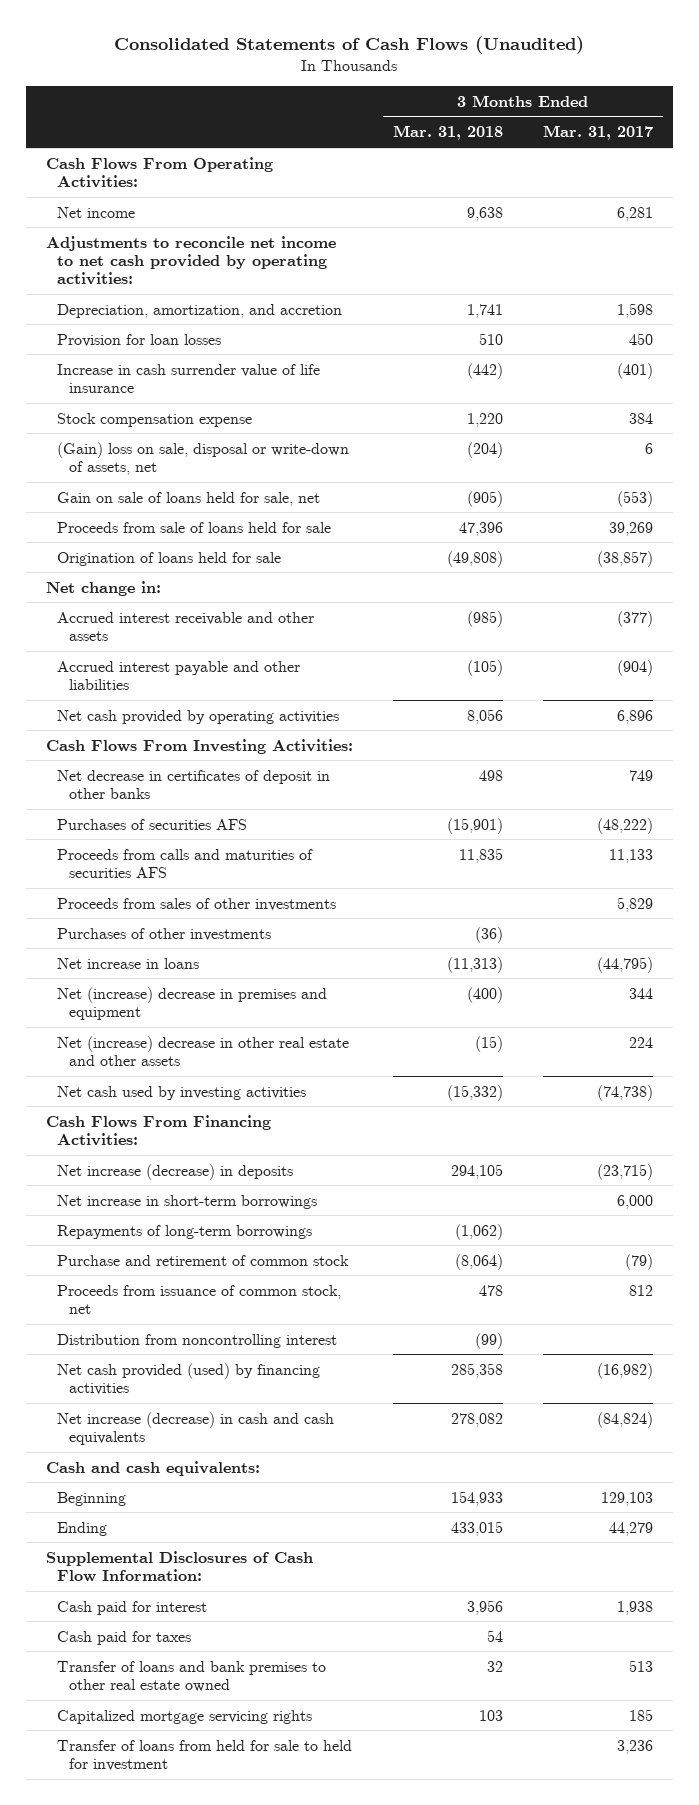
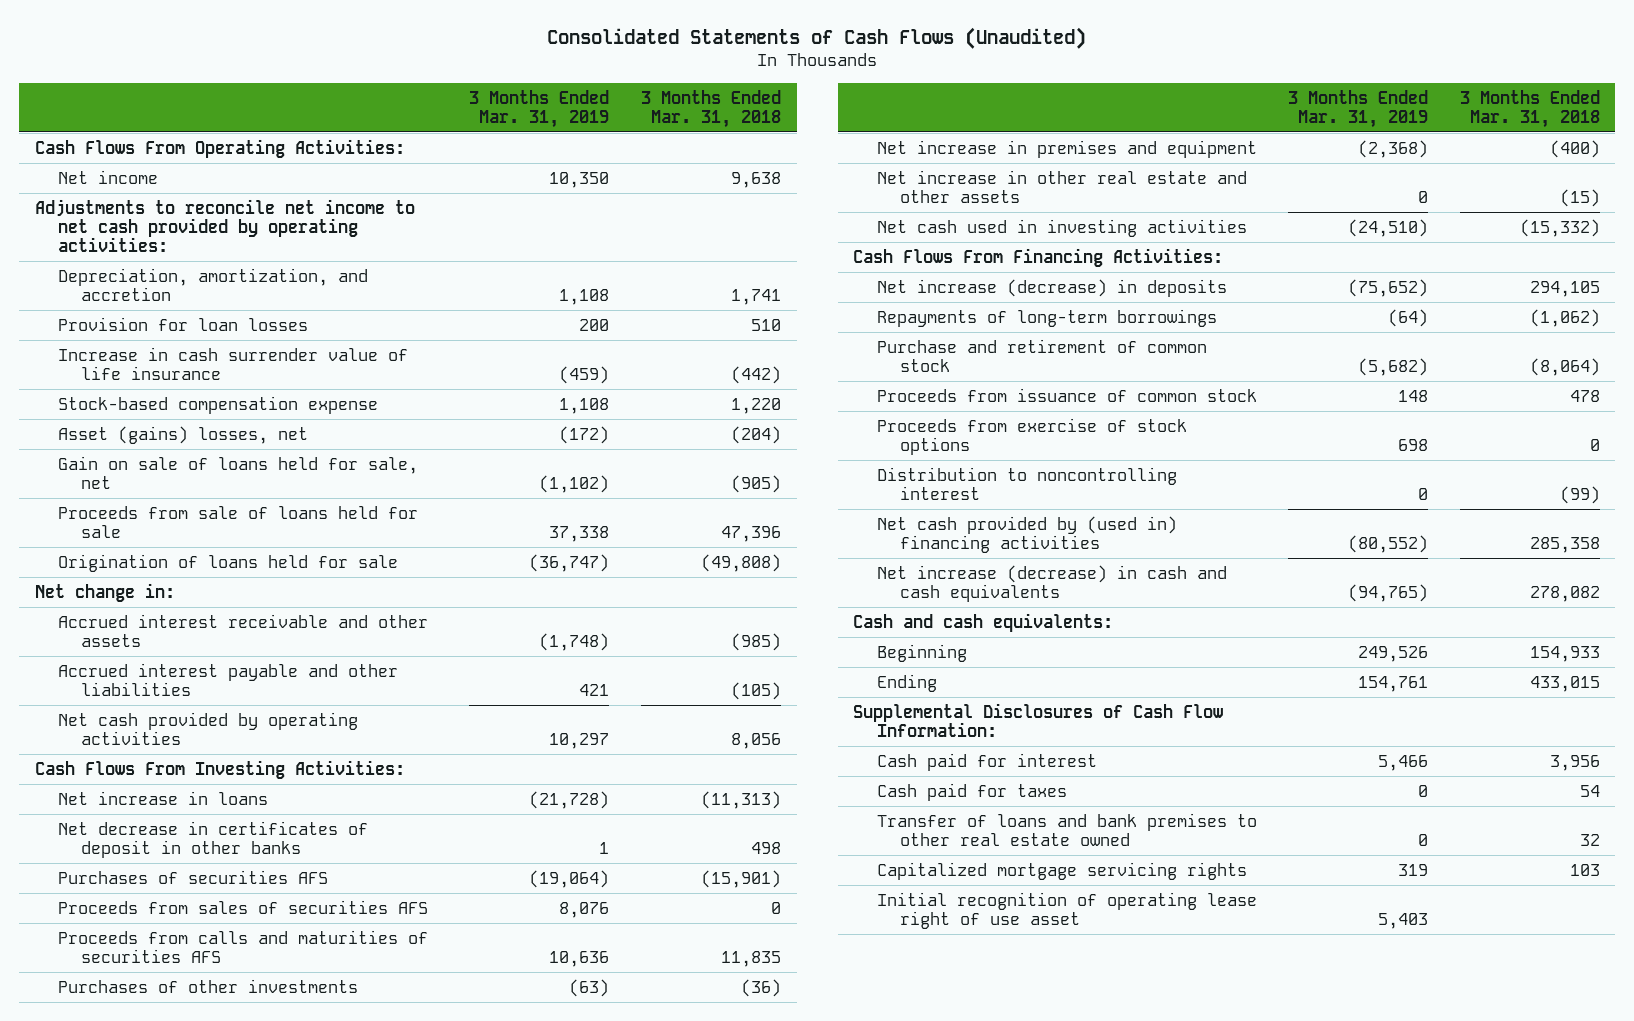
[542,125,653,141] Mar. 31, 2017 -> none
none -> [469,89,610,128] 3 Months Ended Mar. 31, 2019
[57,412,253,427] Stock compensation expense -> [58,395,379,414] Stock-based compensation expense
[57,441,350,475] (Gain) loss on sale, disposal or write-down of assets, net -> [58,425,309,444] Asset (gains) losses, net
[57,957,200,969] Net increase in loans -> [58,790,269,805] Net increase in loans
none -> [58,899,429,914] Proceeds from sales of securities AFS
[57,897,337,911] Proceeds from sales of other investments -> none
[57,986,328,1020] Net (increase) decrease in premises and equipment -> [876,139,1257,158] Net increase in premises and equipment
[57,1035,350,1066] Net (increase) decrease in other real estate and other assets -> [876,169,1247,203] Net increase in other real estate and other assets
[57,1085,307,1100] Net cash used by investing activities -> [876,218,1247,237] Net cash used in investing activities
[57,1194,318,1209] Net increase in short-term borrowings -> none
[57,1284,342,1314] Proceeds from issuance of common stock, net -> [876,387,1257,402] Proceeds from issuance of common stock
none -> [876,417,1187,455] Proceeds from exercise of stock options
[57,1333,338,1348] Distribution from noncontrolling interest -> [876,466,1177,500] Distribution to noncontrolling interest
[57,1362,321,1395] Net cash provided (used) by financing activities -> [876,515,1177,553] Net cash provided by (used in) financing activities
[57,1739,353,1771] Transfer of loans from held for sale to held for investment -> none
none -> [876,891,1257,929] Initial recognition of operating lease right of use asset

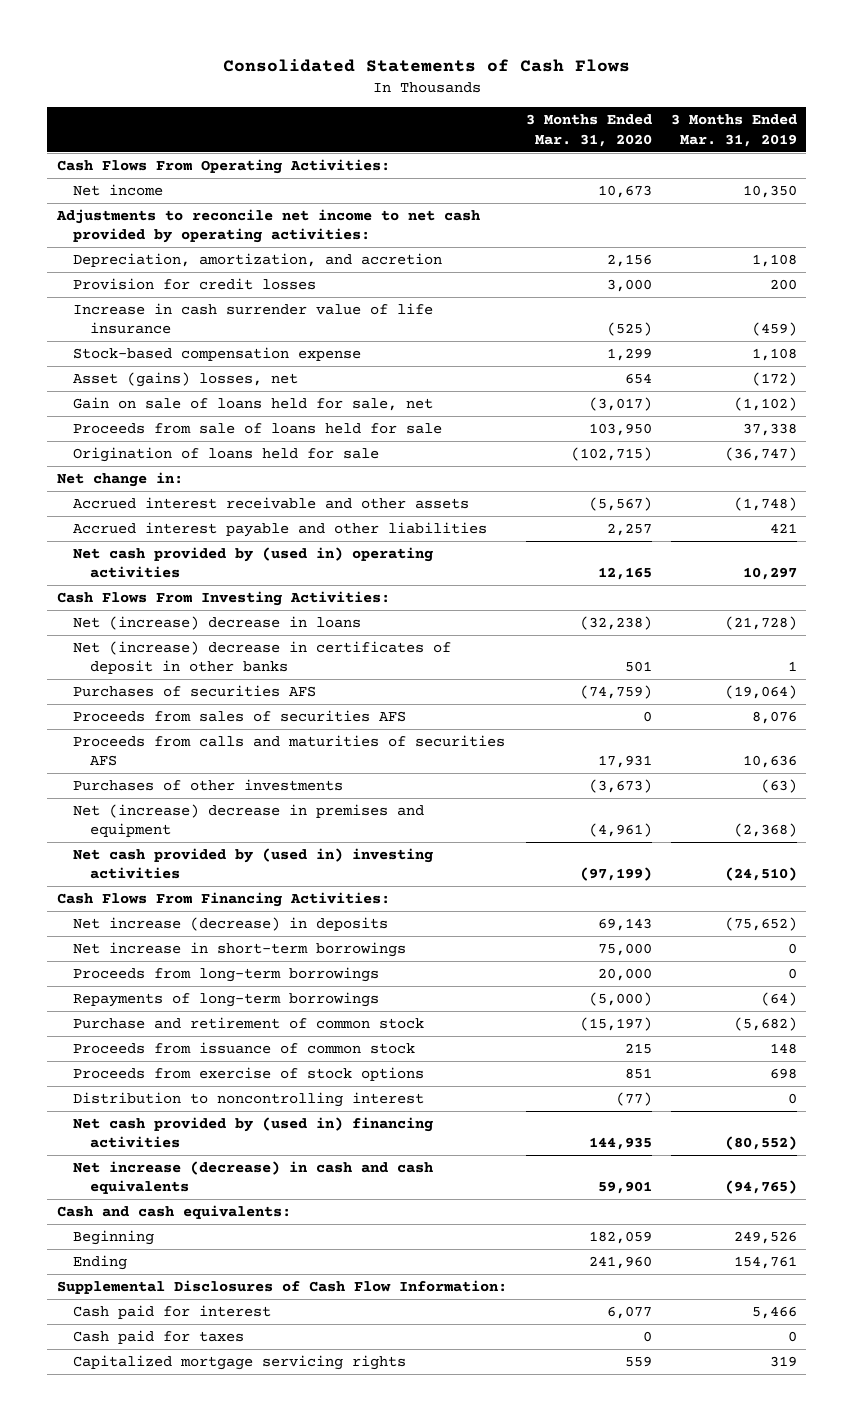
[547,27,1087,50] Consolidated Statements of Cash Flows (Unaudited) -> [222,59,630,73] Consolidated Statements of Cash Flows
[640,89,781,128] 3 Months Ended Mar. 31, 2018 -> none
none -> [525,114,652,147] 3 Months Ended Mar. 31, 2020
[58,316,309,331] Provision for loan losses -> [73,278,317,291] Provision for credit losses
[58,711,359,745] Net cash provided by operating activities -> [73,547,434,579] Net cash provided by (used in) operating activities
[58,790,269,805] Net increase in loans -> [73,616,362,631] Net (increase) decrease in loans
[58,820,369,858] Net decrease in certificates of deposit in other banks -> [73,641,452,675] Net (increase) decrease in certificates of deposit in other banks
[876,169,1247,203] Net increase in other real estate and other assets -> none
[876,139,1257,158] Net increase in premises and equipment -> [73,804,425,838] Net (increase) decrease in premises and equipment
[876,218,1247,237] Net cash used in investing activities -> [73,848,434,880] Net cash provided by (used in) investing activities
none -> [73,942,407,958] Net increase in short-term borrowings
none -> [73,967,380,983] Proceeds from long-term borrowings
[876,812,1257,846] Transfer of loans and bank premises to other real estate owned -> none
[876,891,1257,929] Initial recognition of operating lease right of use asset -> none

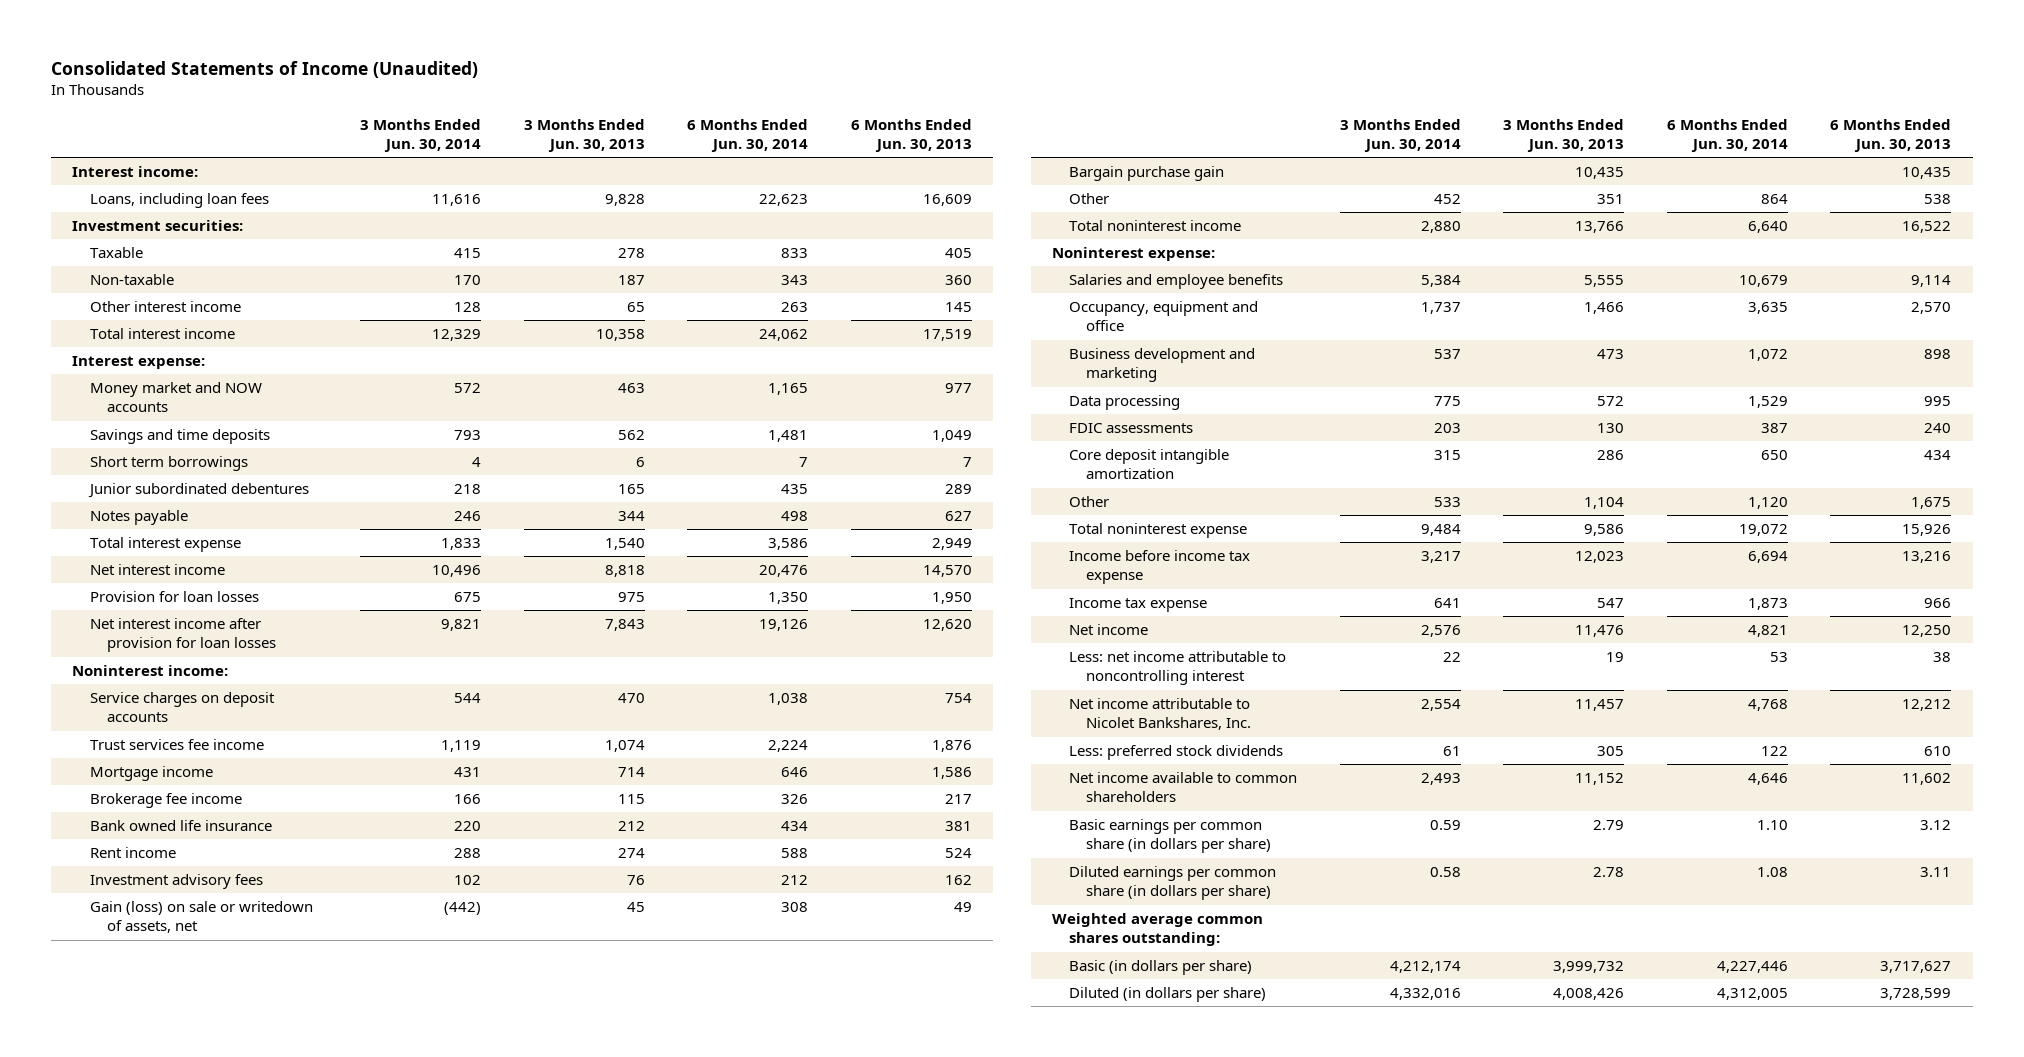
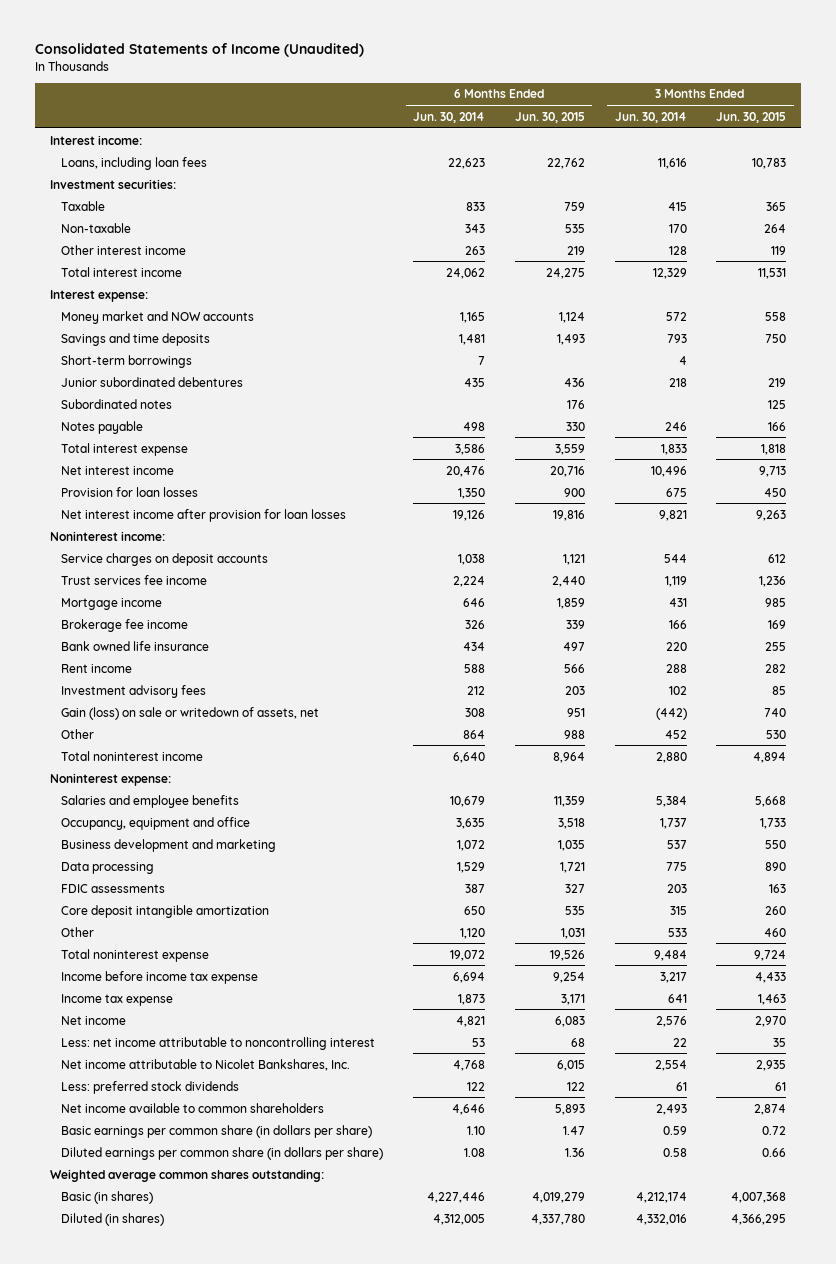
[523,118,645,152] 3 Months Ended Jun. 30, 2013 -> none
[850,118,972,152] 6 Months Ended Jun. 30, 2013 -> none
none -> [514,111,585,123] Jun. 30, 2015
none -> [716,111,787,123] Jun. 30, 2015
[89,456,248,472] Short term borrowings -> [61,354,193,368] Short-term borrowings
none -> [61,398,173,409] Subordinated notes
[1069,166,1225,182] Bargain purchase gain -> none
[1069,960,1253,976] Basic (in dollars per share) -> [61,1190,154,1204] Basic (in shares)
[1069,987,1267,1003] Diluted (in dollars per share) -> [61,1212,165,1226] Diluted (in shares)

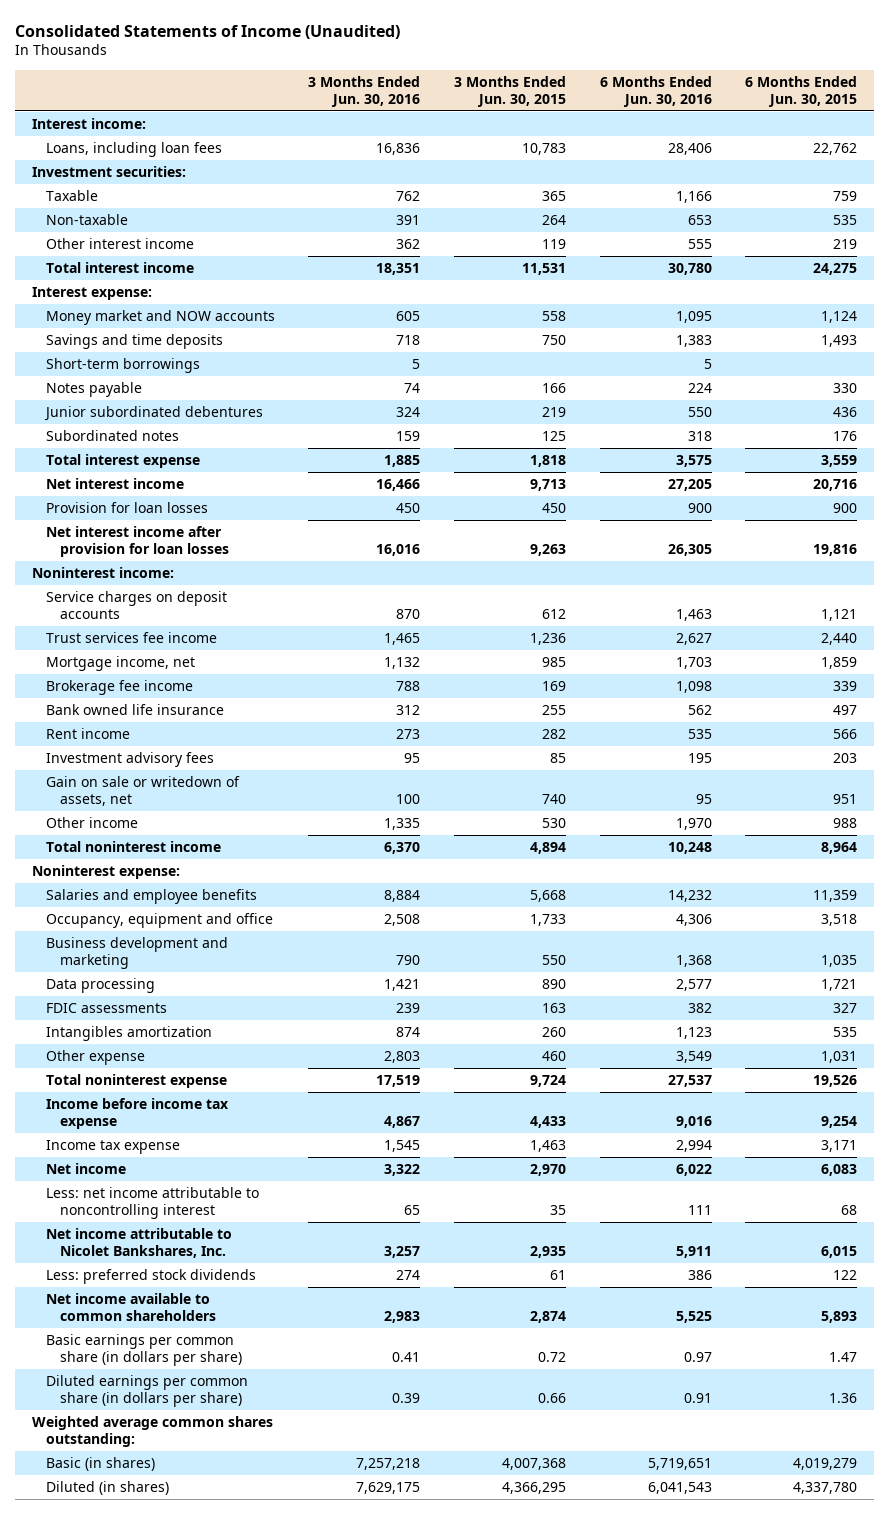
[413,111,486,123] Jun. 30, 2014 -> none
[614,111,687,123] Jun. 30, 2014 -> none
none -> [308,75,421,107] 3 Months Ended Jun. 30, 2016
none -> [599,75,712,107] 6 Months Ended Jun. 30, 2016
[61,420,144,434] Notes payable -> [45,382,142,398] Notes payable
[61,597,163,610] Mortgage income -> [45,656,195,672] Mortgage income, net
[61,706,320,720] Gain (loss) on sale or writedown of assets, net -> [45,776,240,807] Gain on sale or writedown of assets, net
[61,728,95,739] Other -> [45,817,138,829] Other income
[61,904,270,918] Core deposit intangible amortization -> [45,1026,212,1042] Intangibles amortization
[61,926,95,937] Other -> [45,1050,145,1066] Other expense

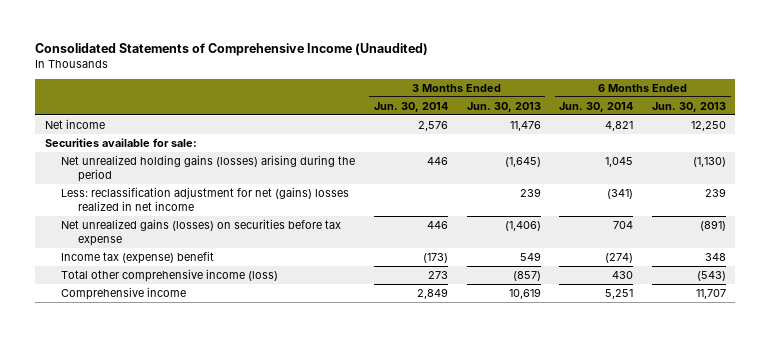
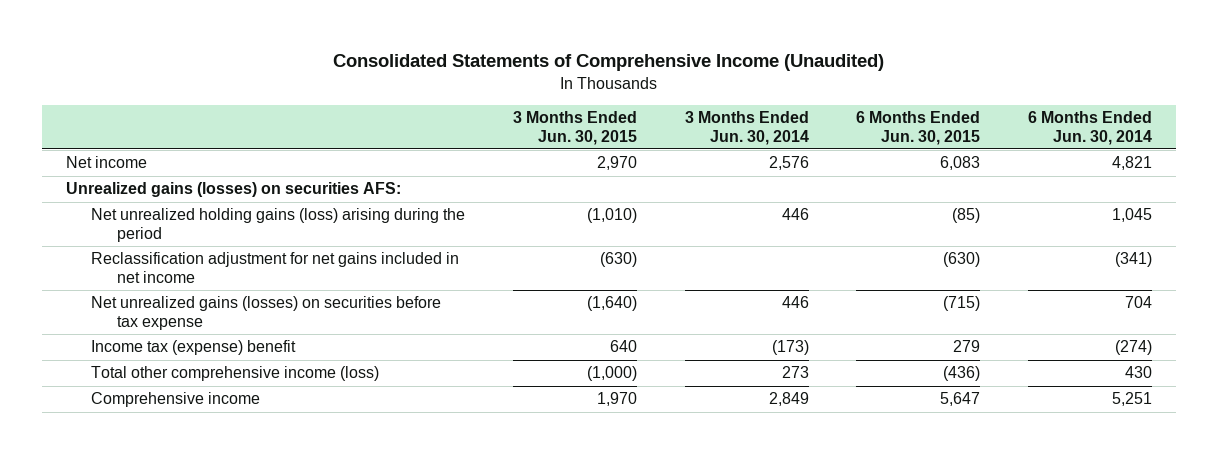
[466,101,541,112] Jun. 30, 2013 -> none
[651,101,726,112] Jun. 30, 2013 -> none
none -> [513,110,638,145] 3 Months Ended Jun. 30, 2015
none -> [856,110,981,145] 6 Months Ended Jun. 30, 2015
[44,138,197,148] Securities available for sale: -> [66,182,402,198] Unrealized gains (losses) on securities AFS:
[61,155,356,183] Net unrealized holding gains (losses) arising during the period -> [91,208,466,242] Net unrealized holding gains (loss) arising during the period
[61,187,350,212] Less: reclassification adjustment for net (gains) losses realized in net income -> [91,252,460,283] Reclassification adjustment for net gains included in net income

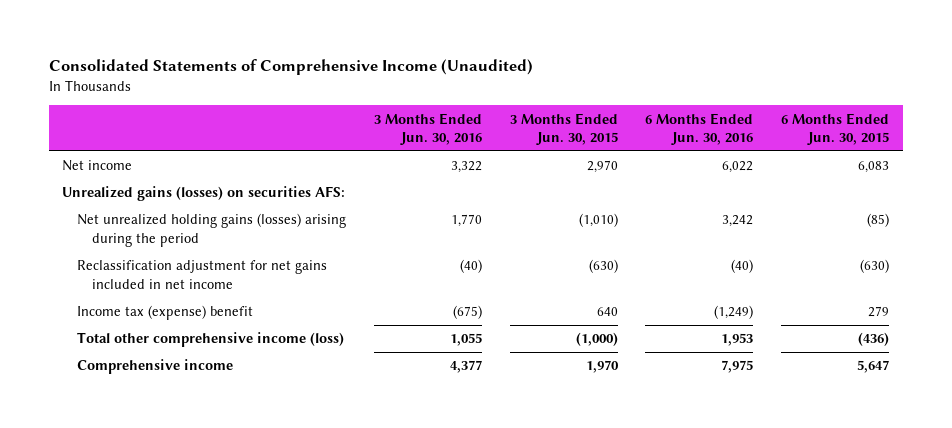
[684,110,809,145] 3 Months Ended Jun. 30, 2014 -> none
[1028,110,1153,145] 6 Months Ended Jun. 30, 2014 -> none
none -> [374,112,483,145] 3 Months Ended Jun. 30, 2016
none -> [645,112,754,145] 6 Months Ended Jun. 30, 2016
[91,208,466,242] Net unrealized holding gains (loss) arising during the period -> [77,213,347,247] Net unrealized holding gains (losses) arising during the period
[91,296,442,330] Net unrealized gains (losses) on securities before tax expense -> none

